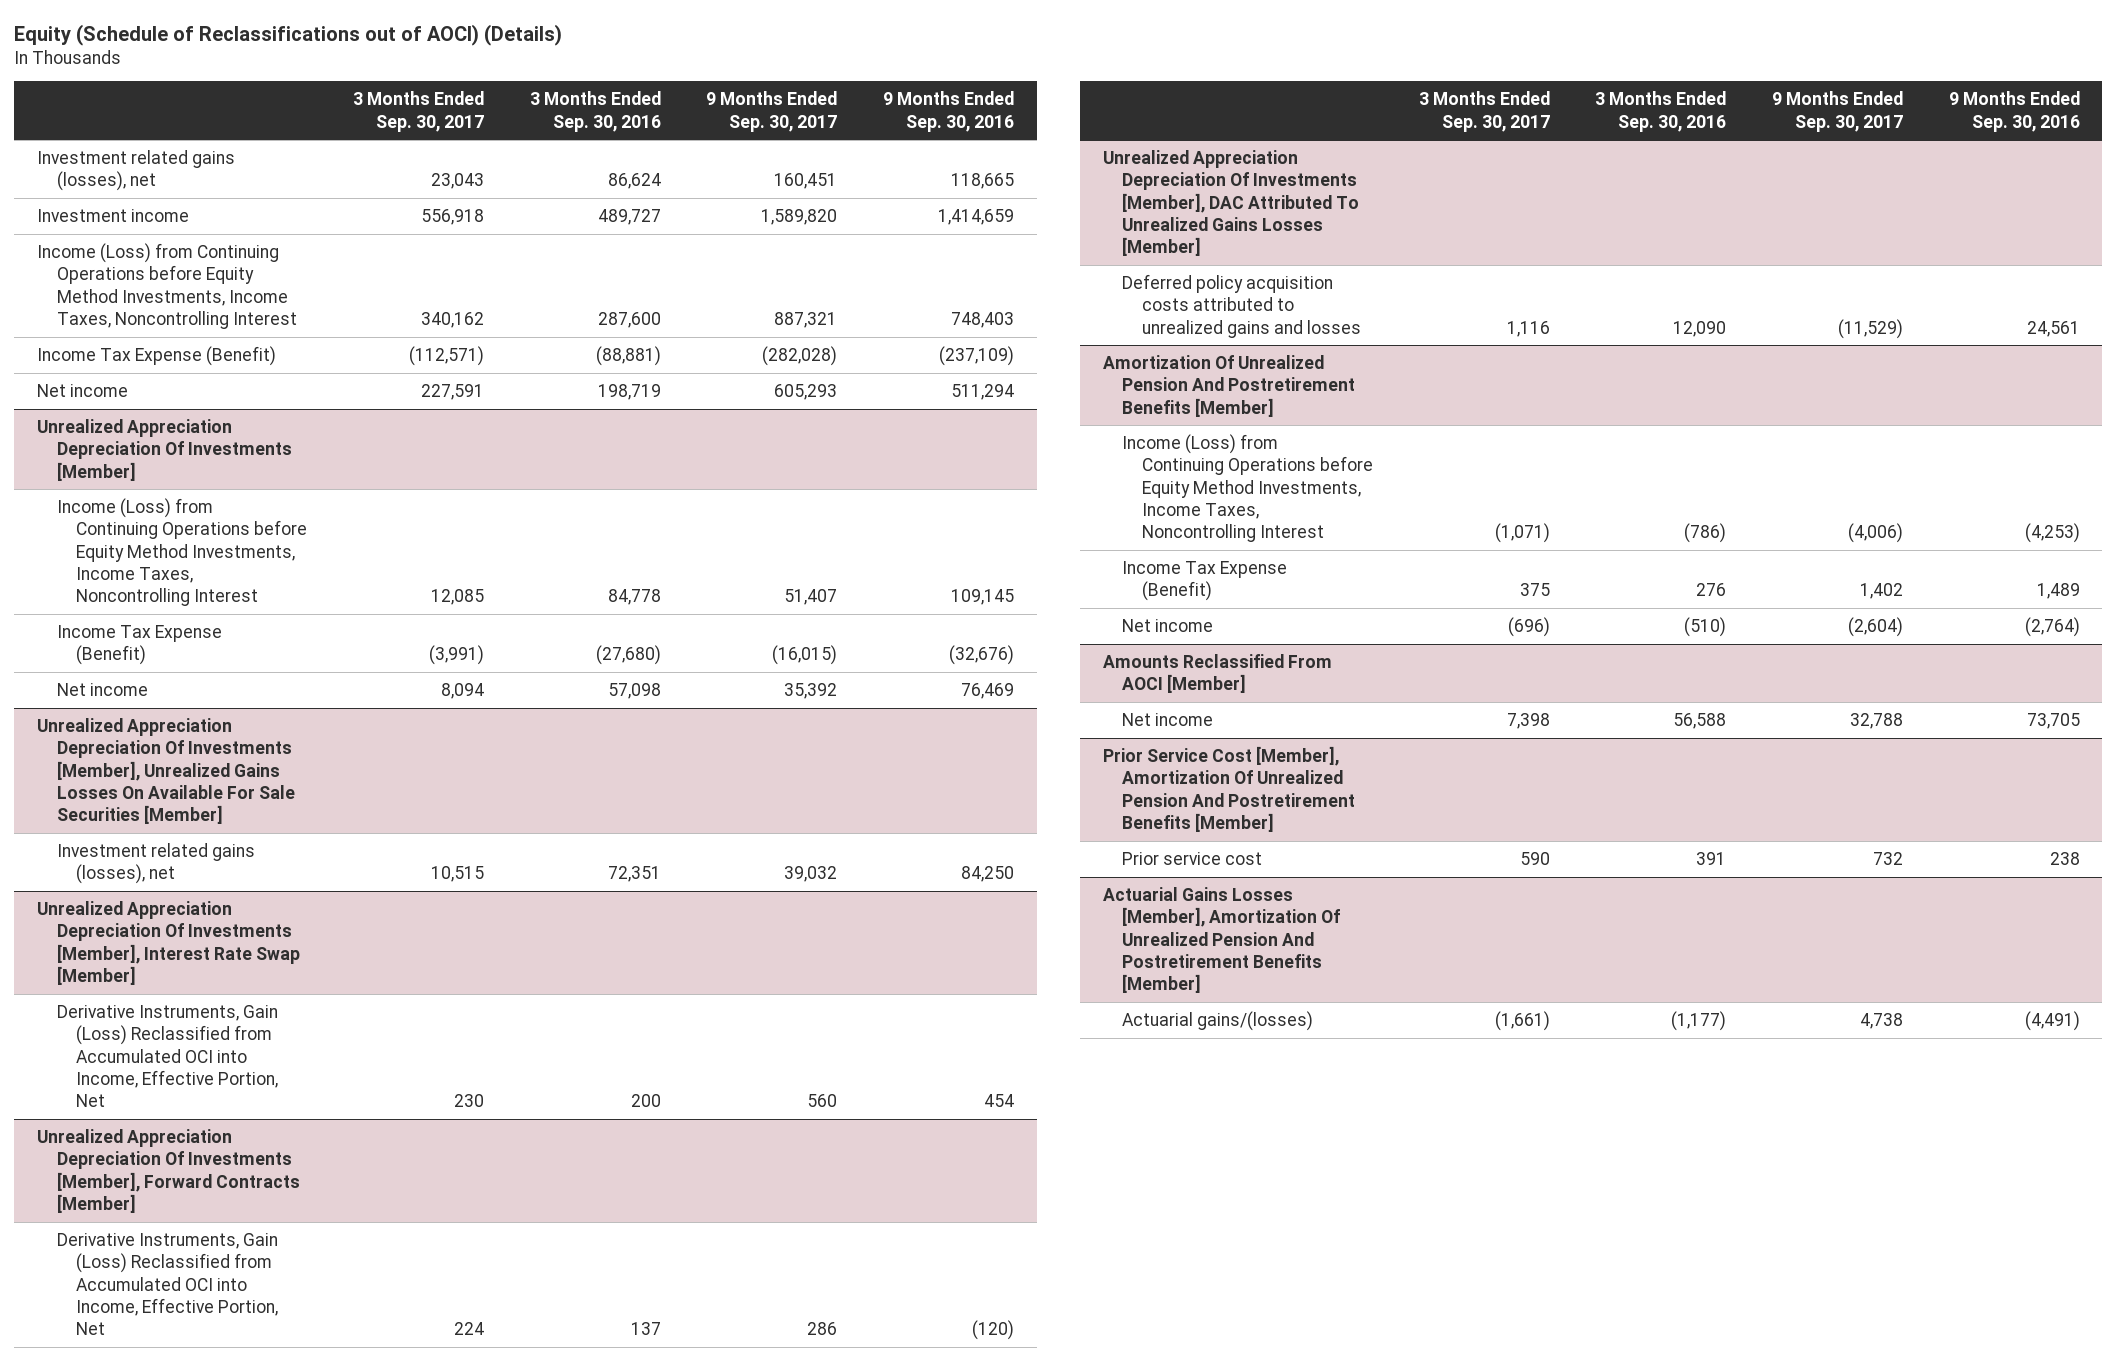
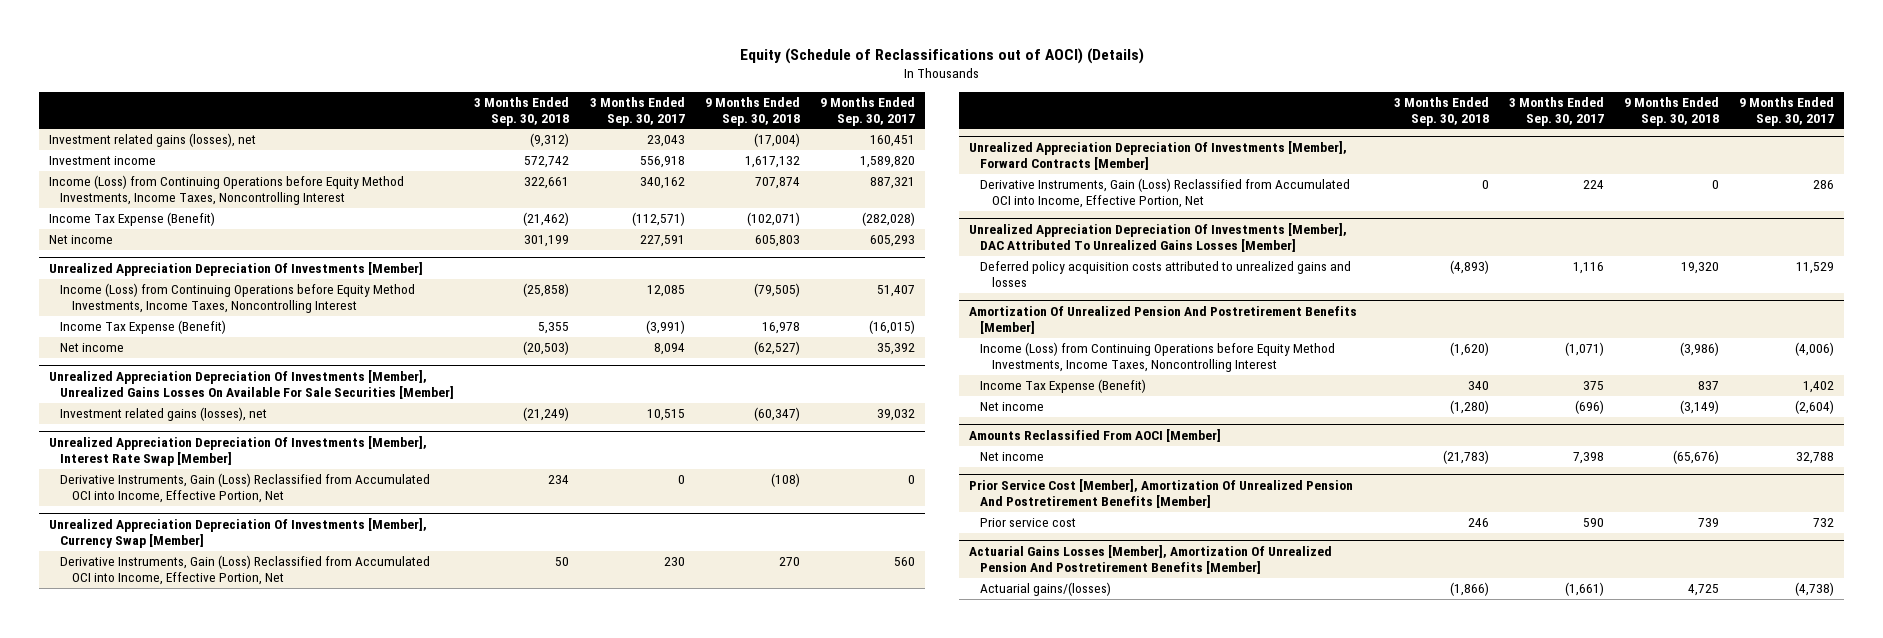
[529,91,661,132] 3 Months Ended Sep. 30, 2016 -> none
[882,91,1014,132] 9 Months Ended Sep. 30, 2016 -> none
none -> [474,96,570,126] 3 Months Ended Sep. 30, 2018
none -> [704,96,800,126] 9 Months Ended Sep. 30, 2018
none -> [60,473,431,504] Derivative Instruments, Gain (Loss) Reclassified from Accumulated OCI into Income, Effective Portion, Net
none -> [48,518,427,549] Unrealized Appreciation Depreciation Of Investments [Member], Currency Swap [Member]
[1837,318,1903,339] (11,529) -> [1796,262,1835,275] 11,529
[1859,1012,1903,1029] 4,738 -> [1795,582,1835,597] (4,738)

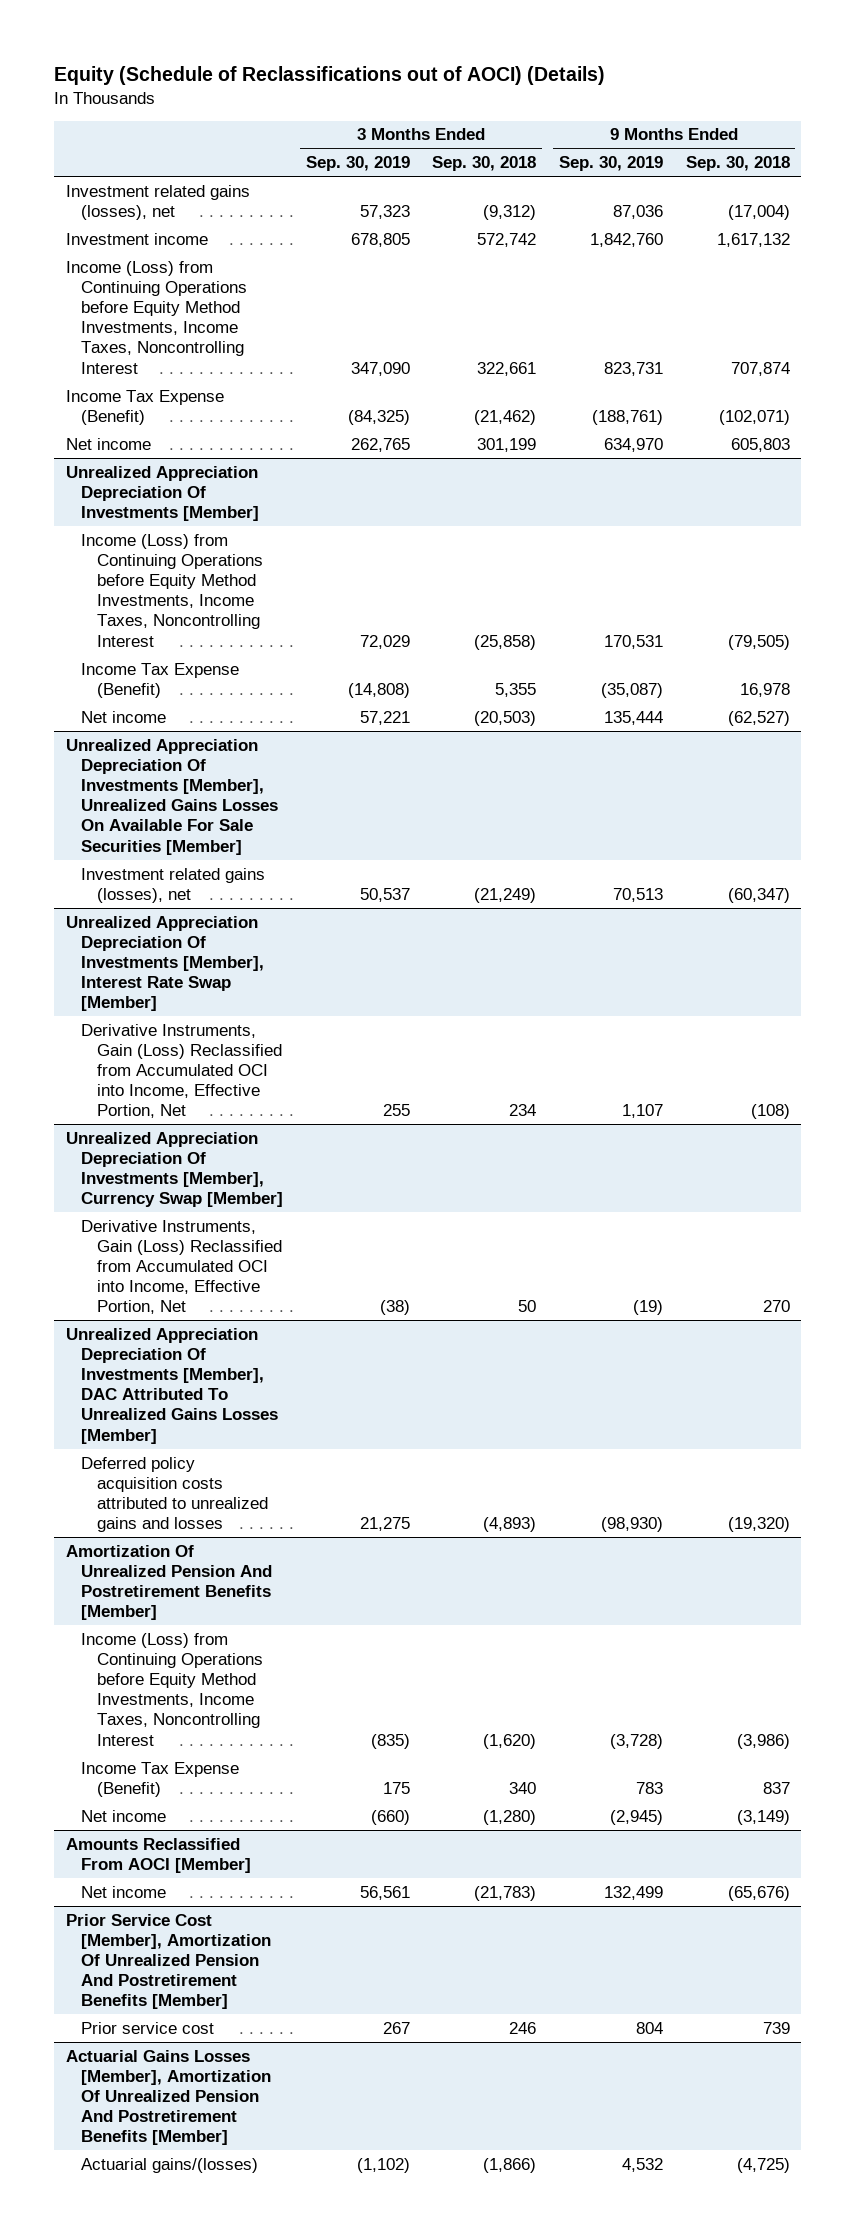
[589,96,685,126] 3 Months Ended Sep. 30, 2017 -> none
[819,96,915,126] 9 Months Ended Sep. 30, 2017 -> none
none -> [305,156,410,172] Sep. 30, 2019
none -> [559,156,664,172] Sep. 30, 2019
[968,141,1347,171] Unrealized Appreciation Depreciation Of Investments [Member], Forward Contracts [Member] -> none
[980,178,1351,209] Derivative Instruments, Gain (Loss) Reclassified from Accumulated OCI into Income, Effective Portion, Net -> none
[1681,262,1720,275] 19,320 -> [727,1517,790,1533] (19,320)
[1688,584,1720,597] 4,725 -> [736,2157,790,2173] (4,725)

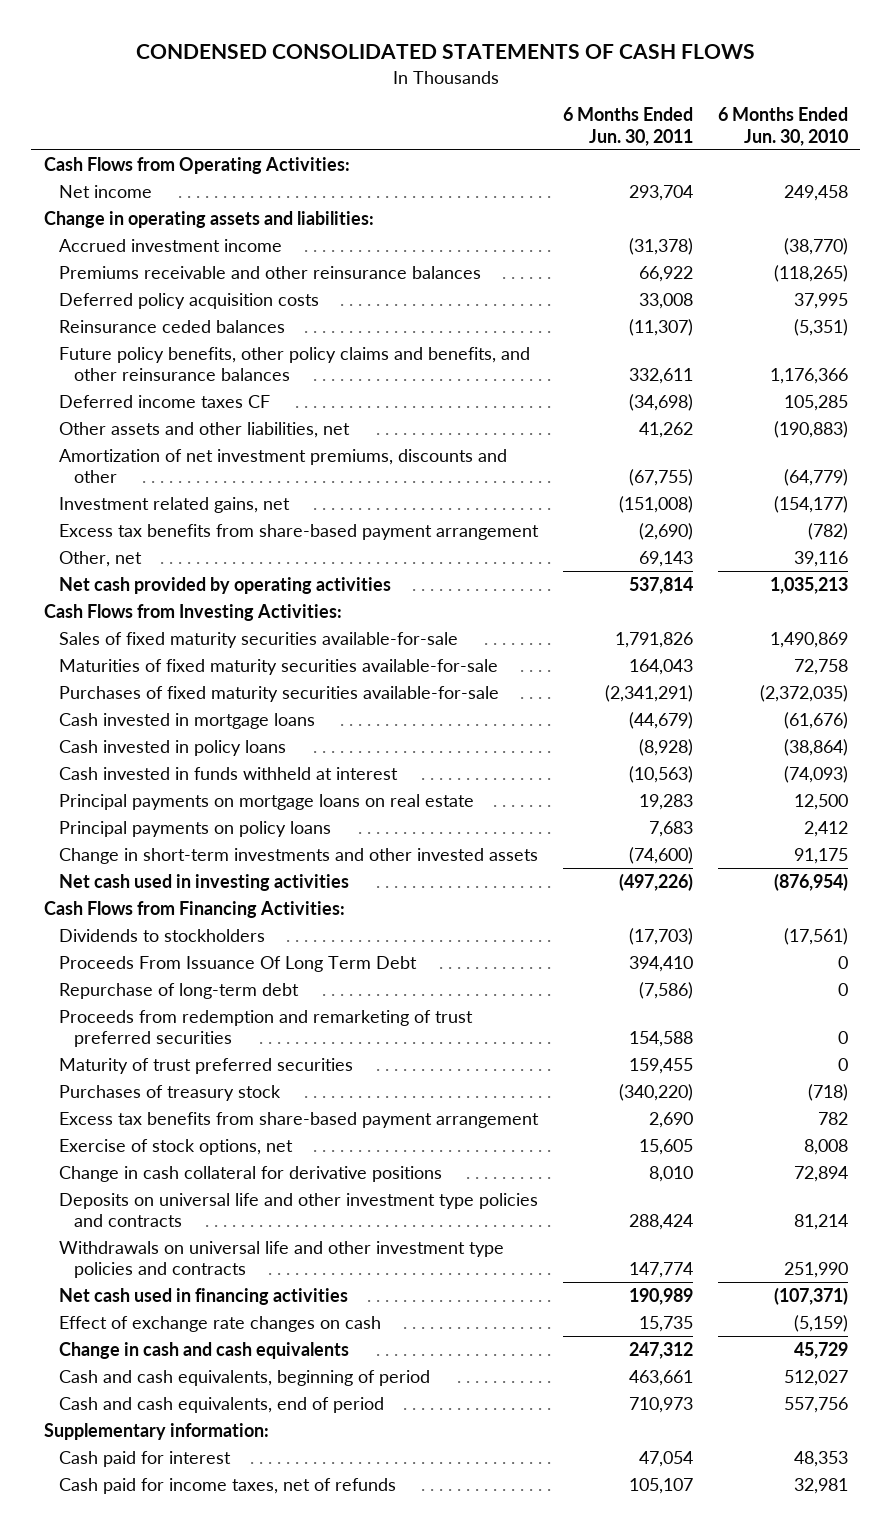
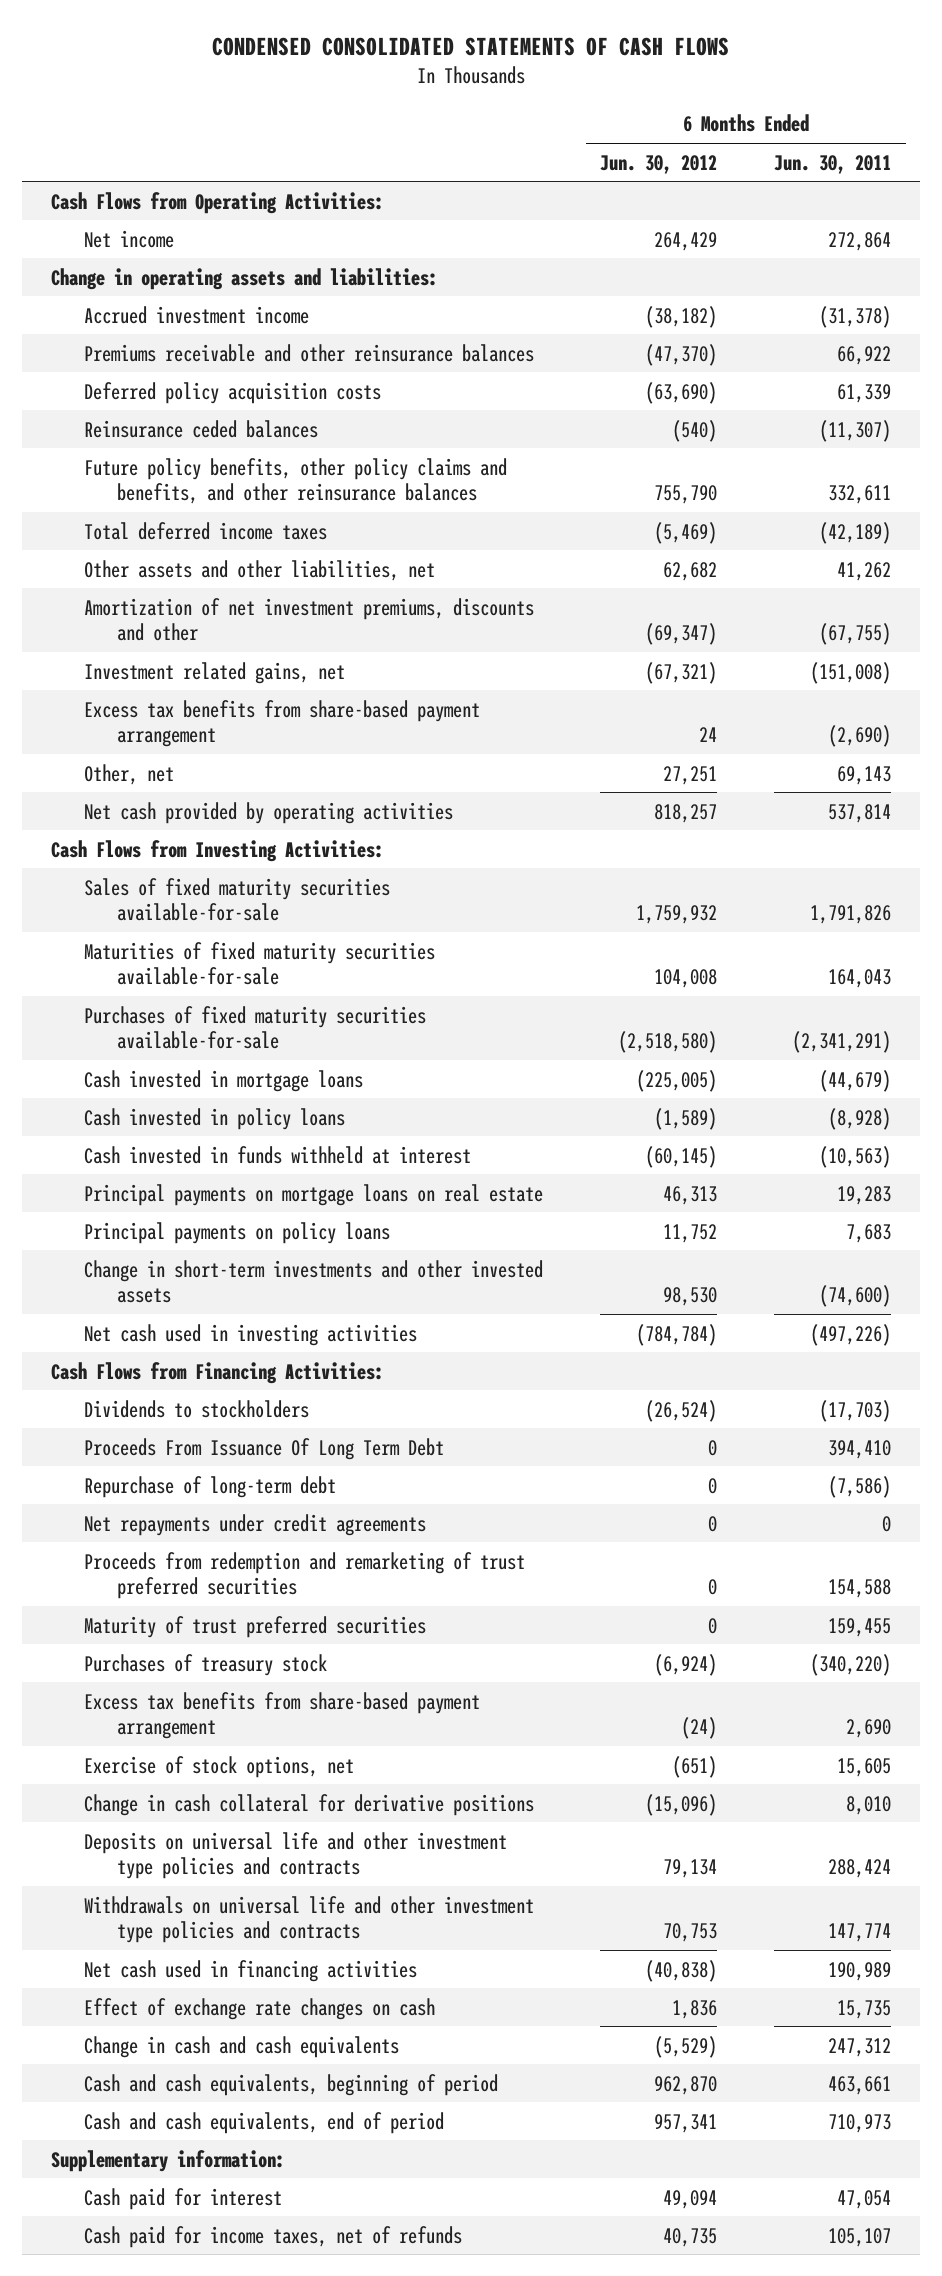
[717,107,848,146] 6 Months Ended Jun. 30, 2010 -> none
none -> [600,154,718,174] Jun. 30, 2012
[629,184,694,201] 293,704 -> [828,231,892,251] 272,864
[639,292,694,309] 33,008 -> [837,383,892,403] 61,339
[59,394,271,408] Deferred income taxes CF -> [83,521,327,540] Total deferred income taxes
[629,393,694,411] (34,698) -> [819,521,892,544] (42,189)
none -> [83,1513,426,1536] Net repayments under credit agreements

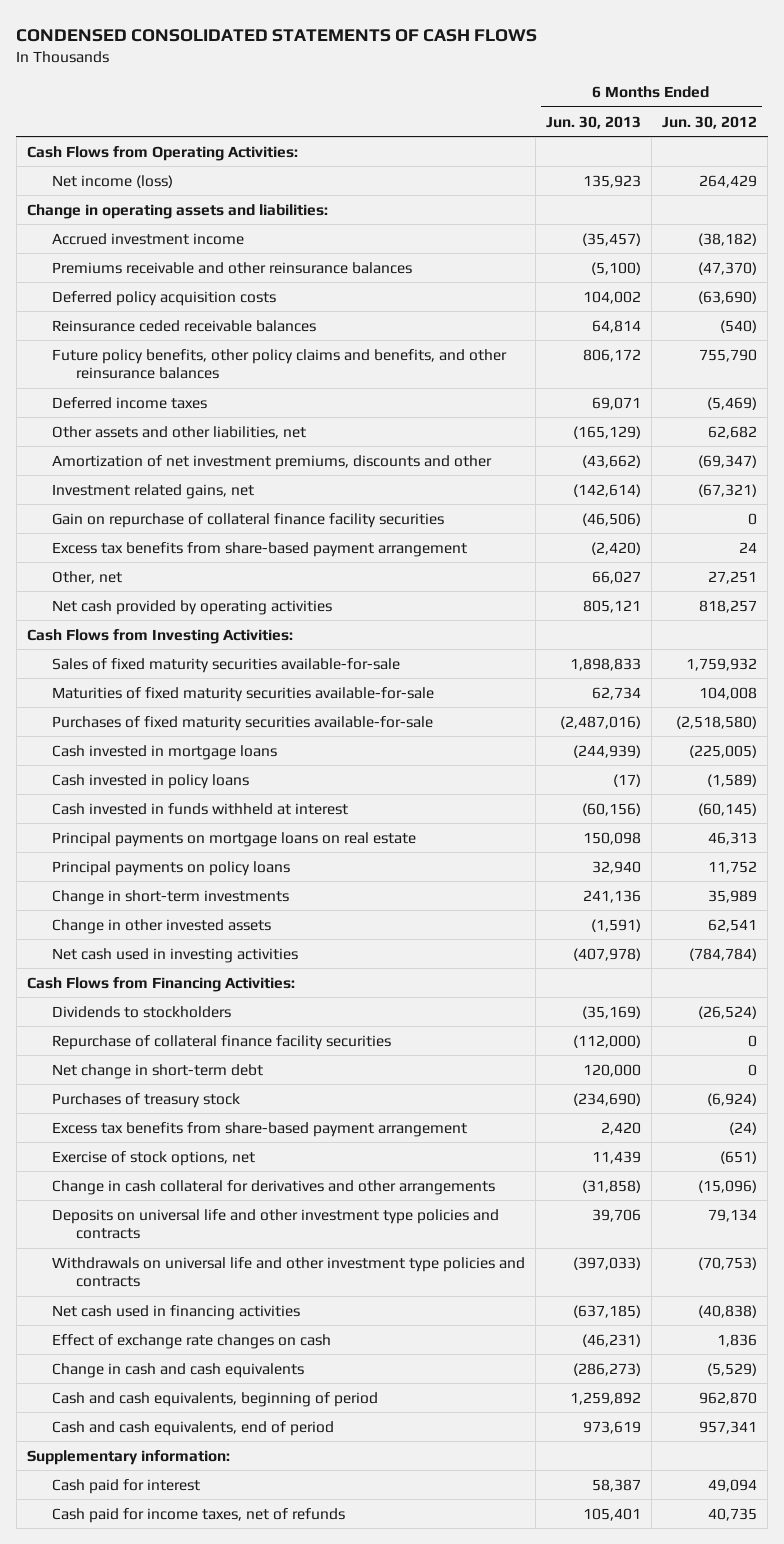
[774,154,892,174] Jun. 30, 2011 -> none
none -> [545,115,641,129] Jun. 30, 2013
[83,229,174,248] Net income -> [51,174,173,188] Net income (loss)
[83,419,318,438] Reinsurance ceded balances -> [51,319,316,332] Reinsurance ceded receivable balances
[83,521,327,540] Total deferred income taxes -> [51,396,207,409] Deferred income taxes
none -> [51,512,444,528] Gain on repurchase of collateral finance facility securities
none -> [51,889,289,905] Change in short-term investments
[83,1259,543,1304] Change in short-term investments and other invested assets -> [51,918,271,934] Change in other invested assets
[663,1287,718,1307] 98,530 -> [708,918,758,932] 62,541
[83,1437,444,1460] Proceeds From Issuance Of Long Term Debt -> none
[83,1513,426,1536] Net repayments under credit agreements -> none
[83,1551,525,1600] Proceeds from redemption and remarketing of trust preferred securities -> none
[83,1615,426,1638] Maturity of trust preferred securities -> none
[83,1475,336,1498] Repurchase of long-term debt -> [51,1034,391,1050] Repurchase of collateral finance facility securities
none -> [51,1063,263,1079] Net change in short-term debt
[83,1793,534,1816] Change in cash collateral for derivative positions -> [51,1179,495,1195] Change in cash collateral for derivatives and other arrangements
[663,1923,718,1943] 70,753 -> [698,1256,758,1270] (70,753)

